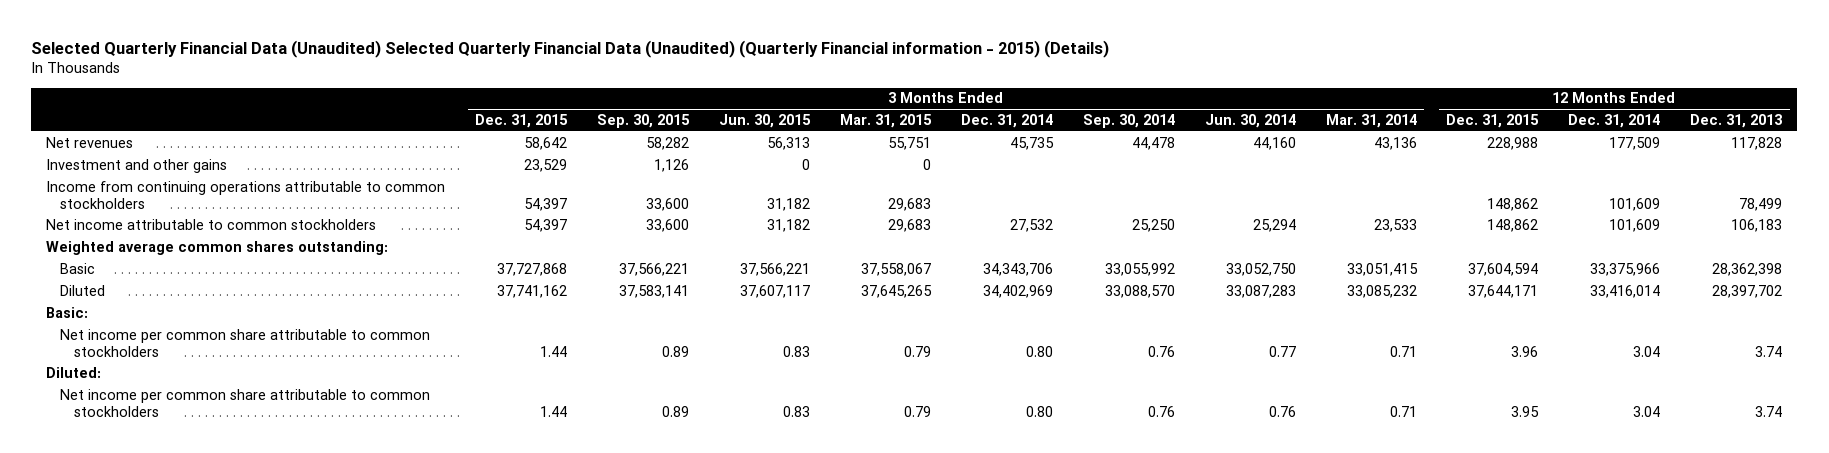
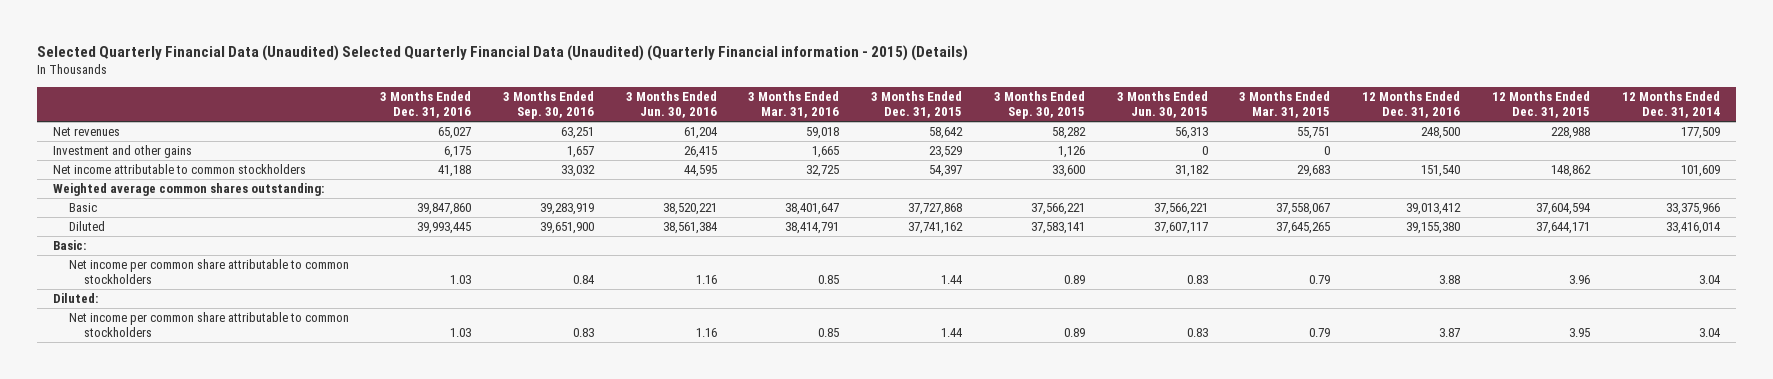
[960,113,1053,128] Dec. 31, 2014 -> none
[1082,113,1175,128] Sep. 30, 2014 -> none
[1204,113,1296,128] Jun. 30, 2014 -> none
[1325,113,1417,128] Mar. 31, 2014 -> none
[1690,113,1783,128] Dec. 31, 2013 -> none
none -> [380,91,472,119] 3 Months Ended Dec. 31, 2016
none -> [502,91,594,120] 3 Months Ended Sep. 30, 2016
none -> [625,91,717,119] 3 Months Ended Jun. 30, 2016
none -> [748,91,840,119] 3 Months Ended Mar. 31, 2016
none -> [1362,91,1461,119] 12 Months Ended Dec. 31, 2016
[46,180,446,209] Income from continuing operations attributable to common stockholders -> none

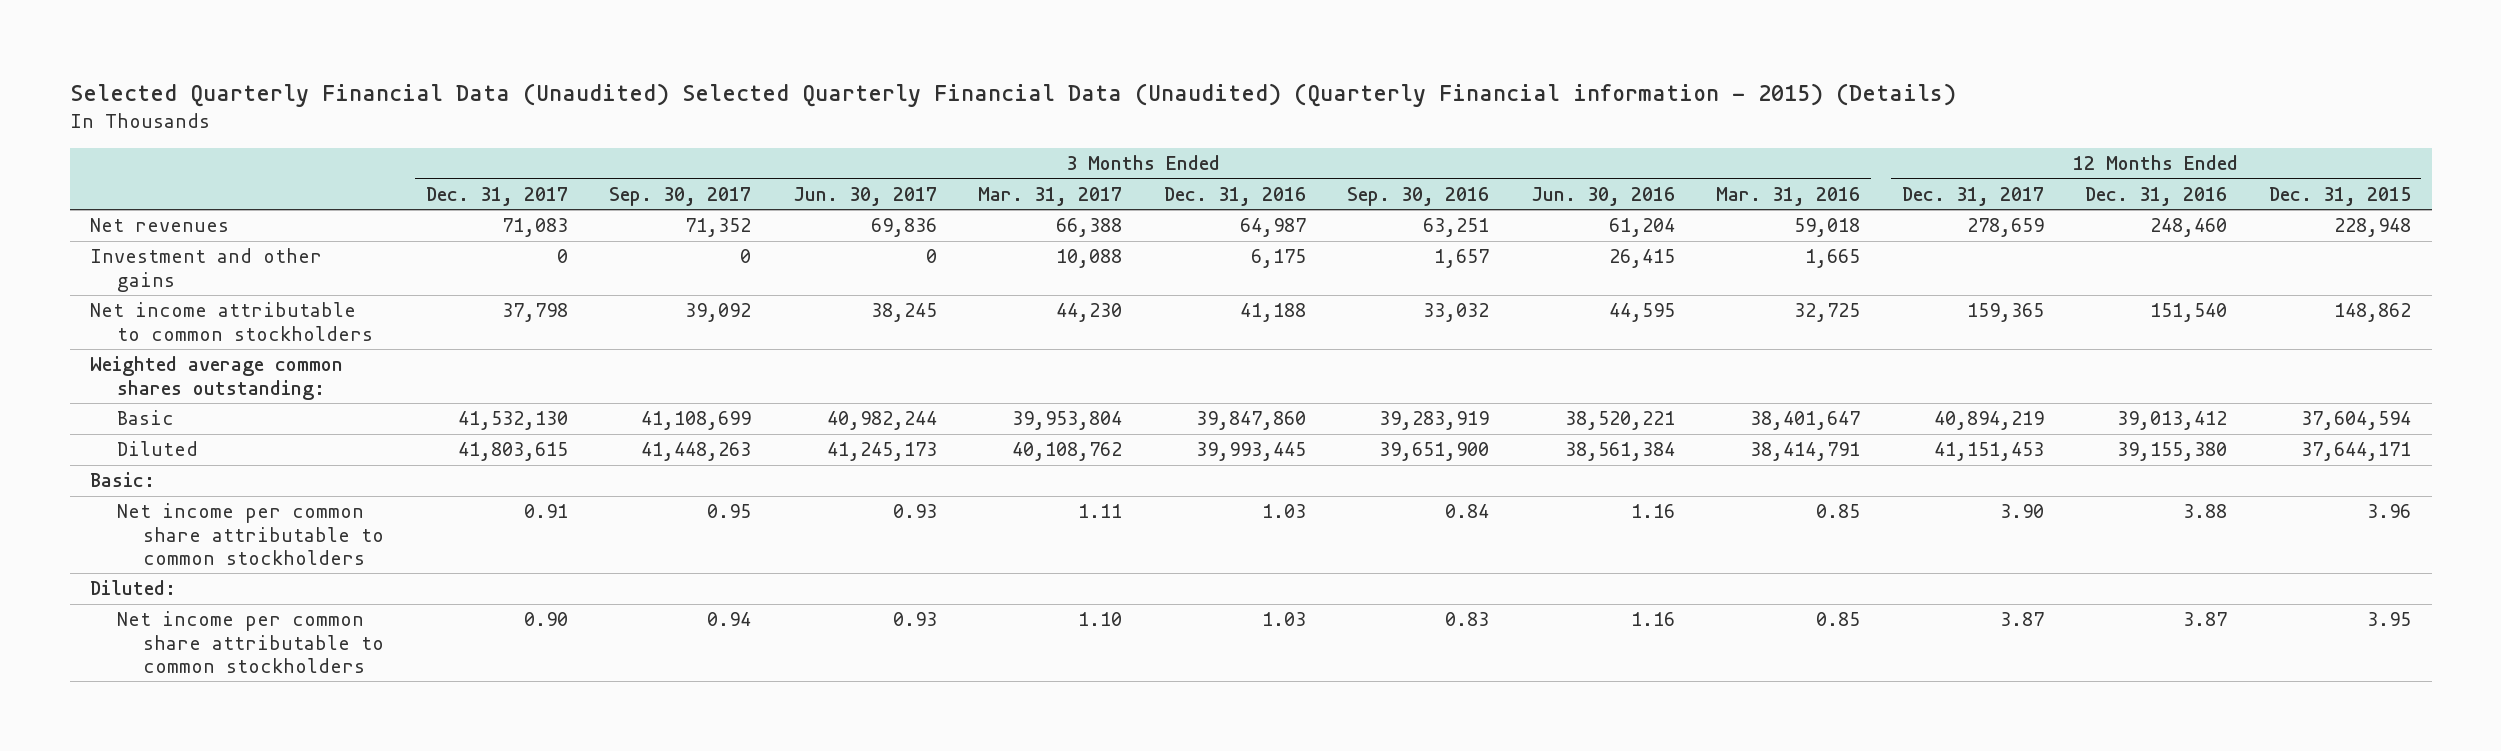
[871,91,963,119] 3 Months Ended Dec. 31, 2015 -> none
[993,91,1085,120] 3 Months Ended Sep. 30, 2015 -> none
[1116,91,1208,119] 3 Months Ended Jun. 30, 2015 -> none
[1239,91,1331,119] 3 Months Ended Mar. 31, 2015 -> none
[1621,91,1720,119] 12 Months Ended Dec. 31, 2014 -> none
none -> [425,186,568,206] Dec. 31, 2017
none -> [609,186,752,206] Sep. 30, 2017
none -> [792,186,937,206] Jun. 30, 2017
none -> [978,186,1123,206] Mar. 31, 2017
none -> [1901,186,2044,206] Dec. 31, 2017
[438,127,472,140] 65,027 -> [1239,218,1306,238] 64,987
[1421,127,1461,140] 248,500 -> [2150,218,2228,238] 248,460
[1550,127,1590,140] 228,988 -> [2333,218,2411,238] 228,948

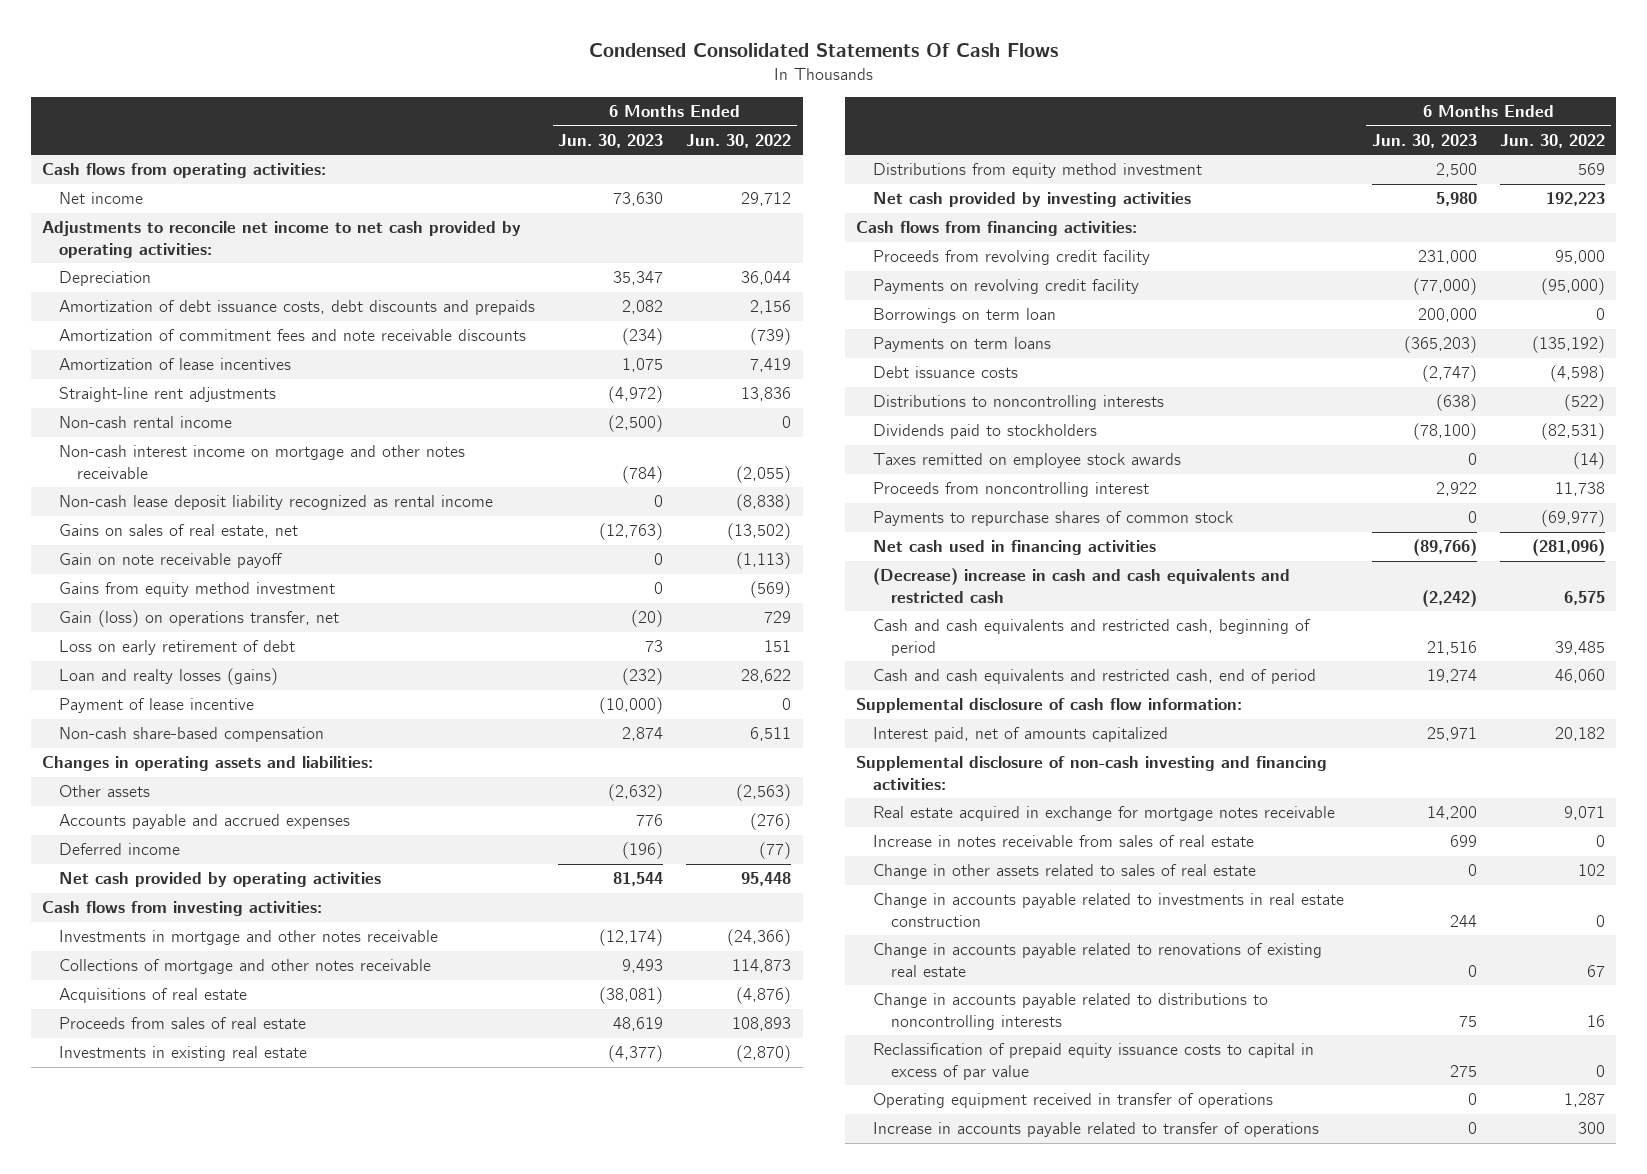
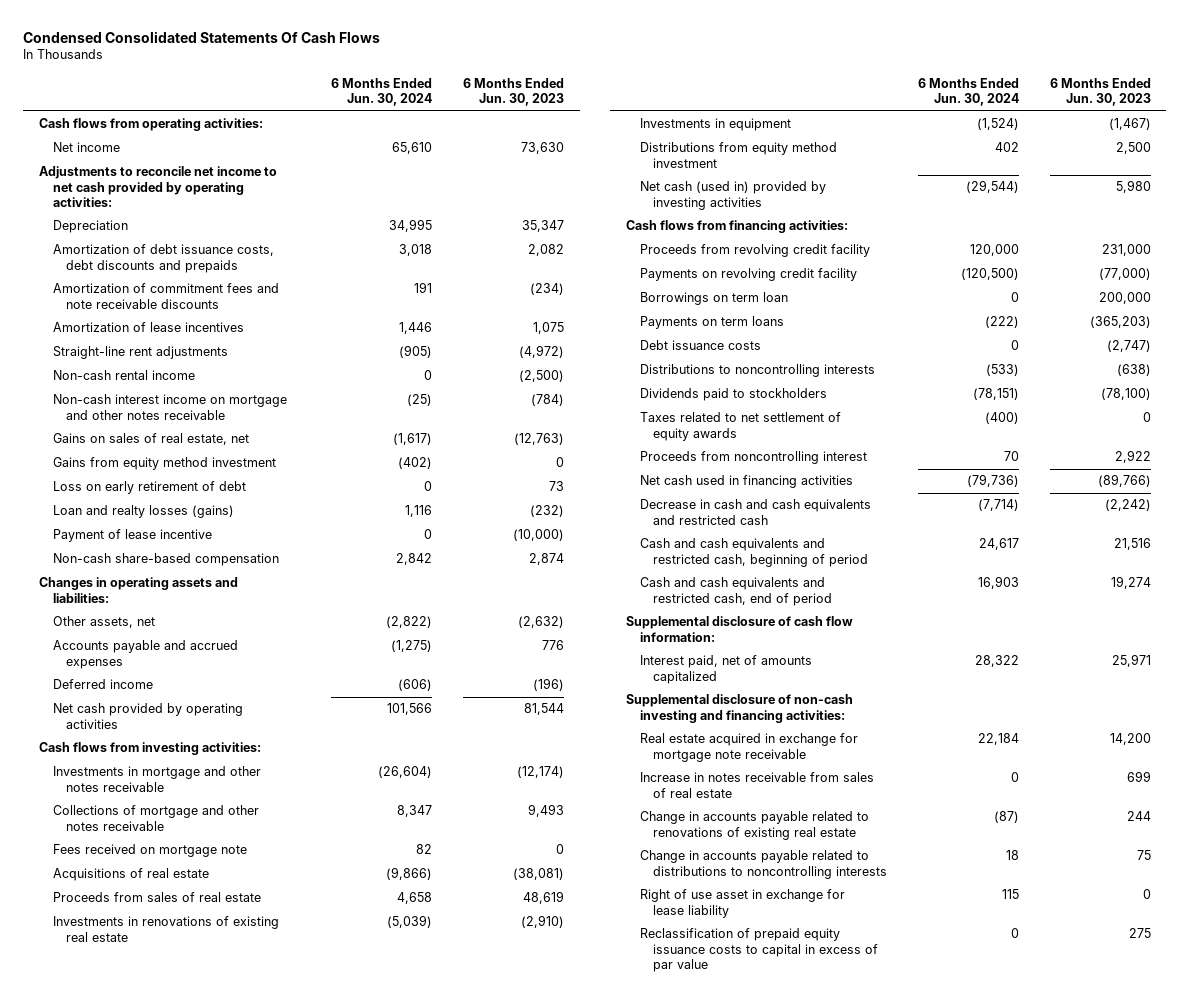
[686,133,792,148] Jun. 30, 2022 -> none
none -> [331,77,433,107] 6 Months Ended Jun. 30, 2024
[59,495,494,511] Non-cash lease deposit liability recognized as rental income -> none
[59,553,284,569] Gain on note receivable payoff -> none
[59,610,340,628] Gain (loss) on operations transfer, net -> none
[59,785,151,798] Other assets -> [52,616,155,629] Other assets, net
none -> [52,844,247,858] Fees received on mortgage note
[59,1046,308,1062] Investments in existing real estate -> [52,916,279,942] Investments in renovations of existing real estate
[608,1045,664,1063] (4,377) -> [521,915,565,929] (2,910)
none -> [639,118,791,132] Investments in equipment
[873,192,1192,208] Net cash provided by investing activities -> [639,181,826,210] Net cash (used in) provided by investing activities
[873,453,1182,469] Taxes remitted on employee stock awards -> [639,412,841,441] Taxes related to net settlement of equity awards
[873,511,1234,527] Payments to repurchase shares of common stock -> none
[873,568,1291,603] (Decrease) increase in cash and cash equivalents and restricted cash -> [639,499,871,525] Decrease in cash and cash equivalents and restricted cash
[873,806,1336,822] Real estate acquired in exchange for mortgage notes receivable -> [639,733,858,762] Real estate acquired in exchange for mortgage note receivable
[873,864,1257,880] Change in other assets related to sales of real estate -> none
[873,893,1345,927] Change in accounts payable related to investments in real estate construction -> none
[1468,964,1478,977] 0 -> [1126,811,1151,822] 244
none -> [639,889,845,918] Right of use asset in exchange for lease liability
[873,1093,1274,1109] Operating equipment received in transfer of operations -> none
[873,1122,1320,1138] Increase in accounts payable related to transfer of operations -> none

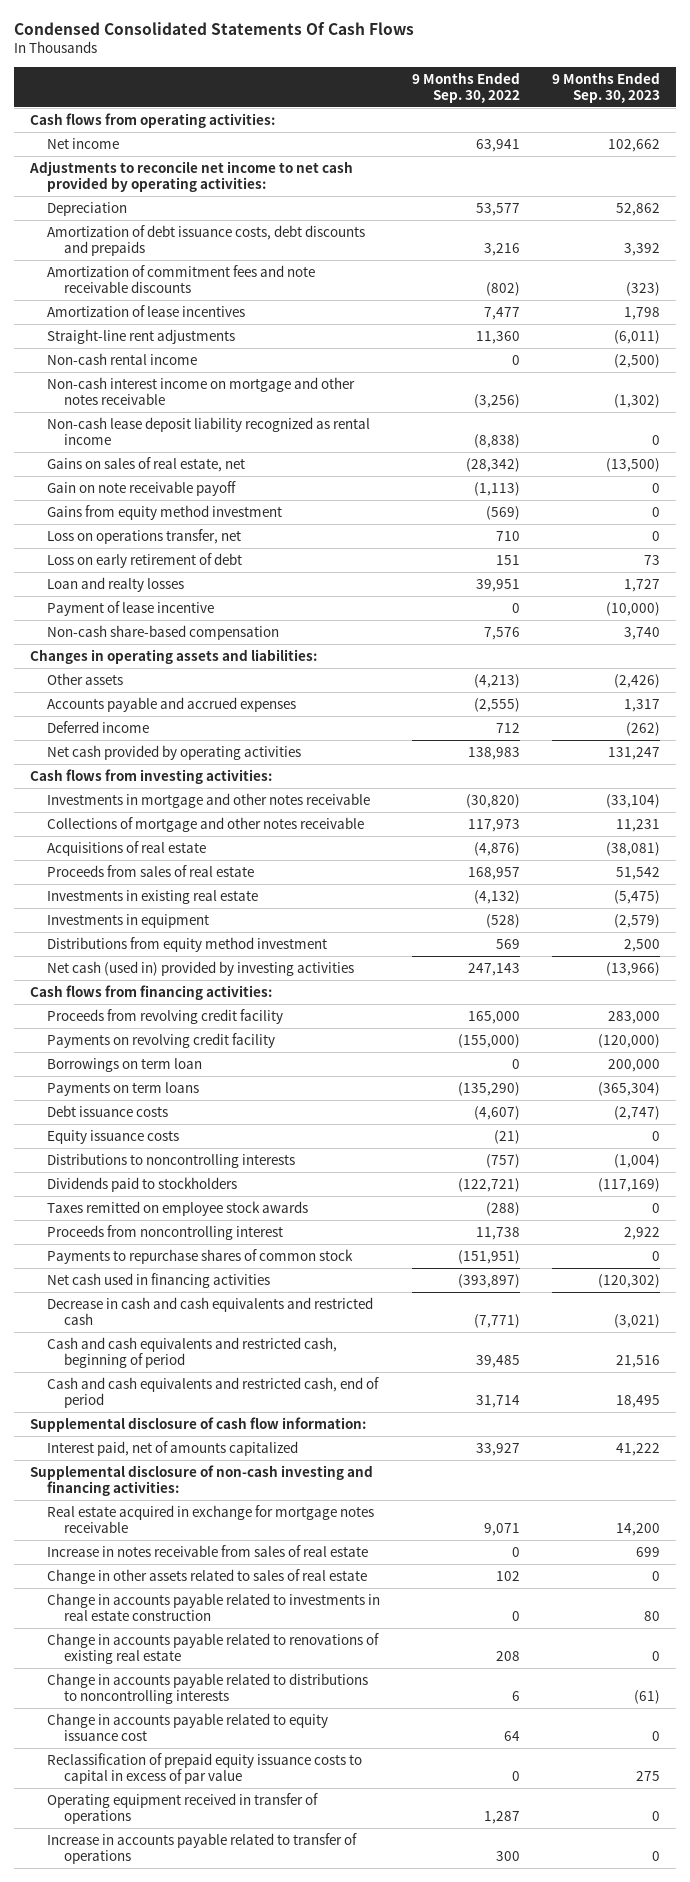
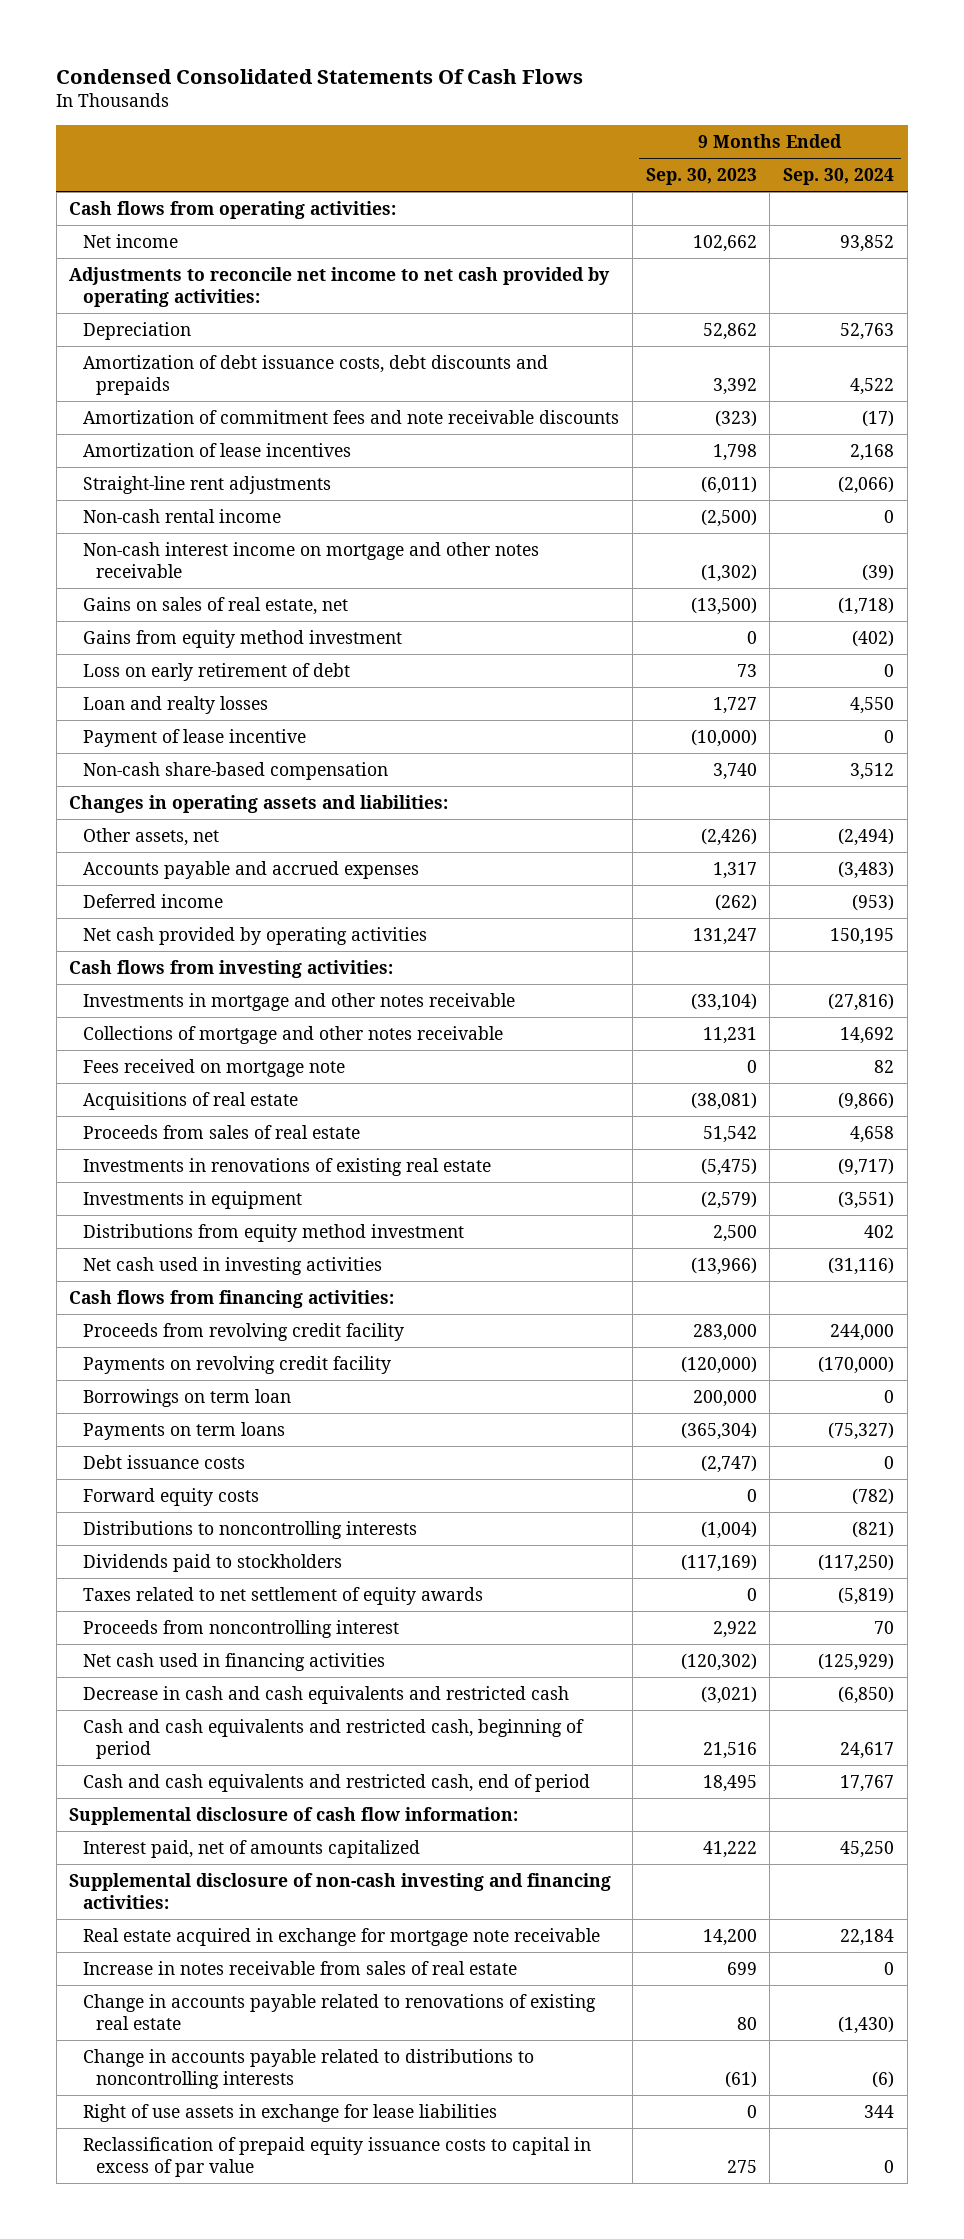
[411,71,520,103] 9 Months Ended Sep. 30, 2022 -> none
none -> [783,168,895,186] Sep. 30, 2024
[46,416,370,445] Non-cash lease deposit liability recognized as rental income -> none
[46,480,236,496] Gain on note receivable payoff -> none
[46,528,241,544] Loss on operations transfer, net -> none
[46,672,123,685] Other assets -> [82,827,219,846] Other assets, net
none -> [82,1058,345,1077] Fees received on mortgage note
[46,889,258,904] Investments in existing real estate -> [82,1157,491,1176] Investments in renovations of existing real estate
[46,960,354,976] Net cash (used in) provided by investing activities -> [82,1256,382,1275] Net cash used in investing activities
[46,1129,179,1144] Equity issuance costs -> [82,1487,259,1506] Forward equity costs
[46,1200,308,1216] Taxes remitted on employee stock awards -> [82,1586,483,1605] Taxes related to net settlement of equity awards
[46,1248,353,1264] Payments to repurchase shares of common stock -> none
[46,1504,374,1533] Real estate acquired in exchange for mortgage notes receivable -> [82,1927,600,1946] Real estate acquired in exchange for mortgage note receivable
[46,1568,367,1584] Change in other assets related to sales of real estate -> none
[46,1592,380,1621] Change in accounts payable related to investments in real estate construction -> none
[652,1650,661,1661] 0 -> [736,2017,757,2031] 80
[46,1712,328,1741] Change in accounts payable related to equity issuance cost -> none
none -> [82,2103,497,2122] Right of use assets in exchange for lease liabilities
[46,1792,318,1824] Operating equipment received in transfer of operations -> none
[46,1832,357,1864] Increase in accounts payable related to transfer of operations -> none

